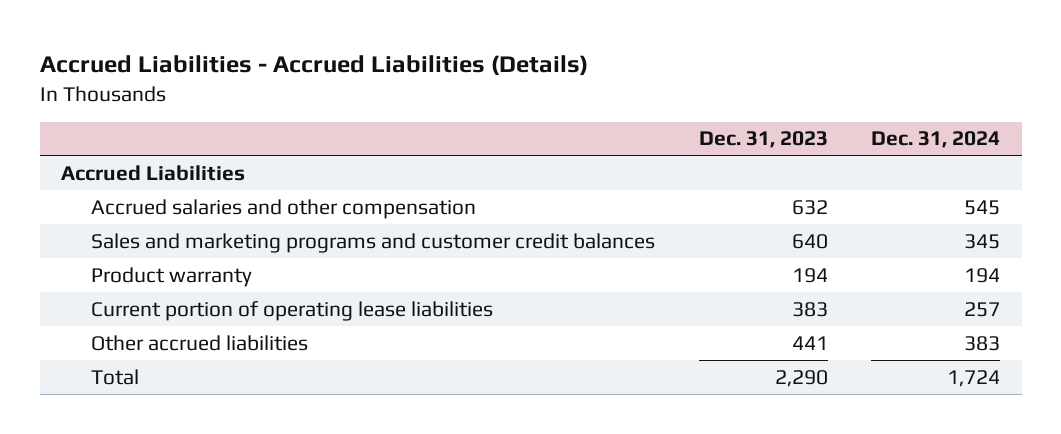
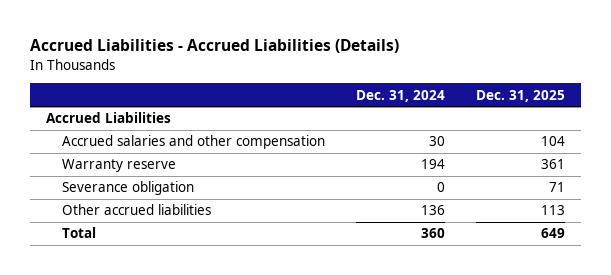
[698,131,828,149] Dec. 31, 2023 -> none
none -> [476,89,566,102] Dec. 31, 2025
[91,232,656,253] Sales and marketing programs and customer credit balances -> none
[91,300,494,321] Current portion of operating lease liabilities -> none
[964,199,1001,215] 545 -> [428,136,445,147] 30
[91,266,253,287] Product warranty -> [61,159,176,173] Warranty reserve
none -> [61,181,194,196] Severance obligation
[964,335,1001,351] 383 -> [420,205,445,216] 136
[947,369,1001,387] 1,724 -> [420,228,445,239] 360

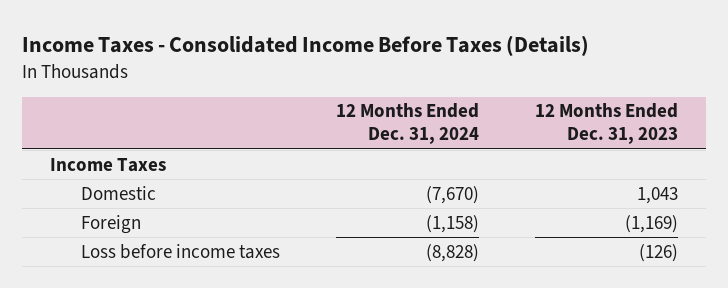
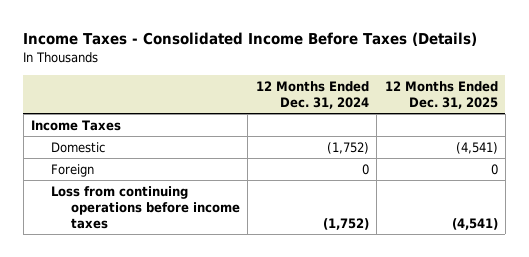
[534,103,678,145] 12 Months Ended Dec. 31, 2023 -> none
none -> [384,80,498,109] 12 Months Ended Dec. 31, 2025
[425,185,479,204] (7,670) -> [326,141,369,154] (1,752)
[425,214,479,233] (1,158) -> [361,163,369,175] 0
[80,243,280,259] Loss before income taxes -> [51,185,241,230] Loss from continuing operations before income taxes
[425,243,479,262] (8,828) -> [322,218,369,231] (1,752)

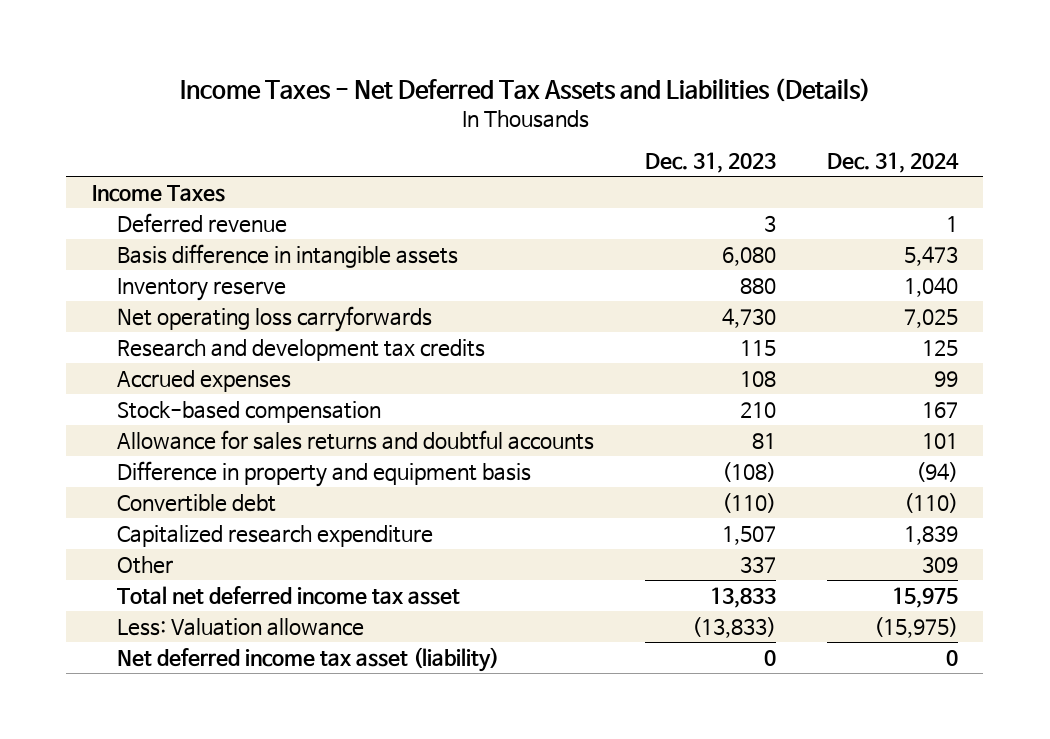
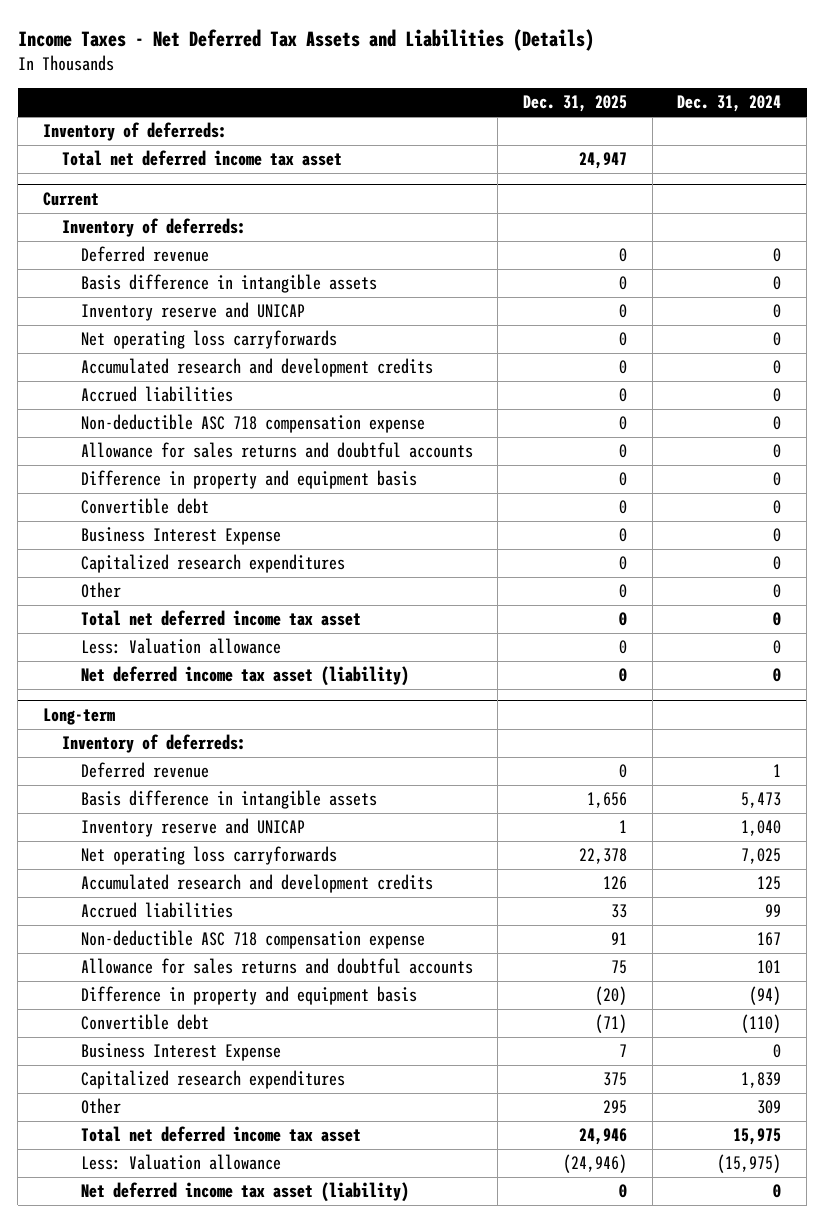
[644,152,776,174] Dec. 31, 2023 -> none
none -> [523,95,628,113] Dec. 31, 2025
[92,184,226,202] Income Taxes -> none
none -> [42,122,227,142] Inventory of deferreds:
none -> [61,150,342,167] Total net deferred income tax asset
none -> [42,191,99,206] Current
none -> [61,218,246,238] Inventory of deferreds:
none -> [80,246,209,263] Deferred revenue
none -> [80,274,377,294] Basis difference in intangible assets
none -> [80,302,305,322] Inventory reserve and UNICAP
none -> [80,330,337,350] Net operating loss carryforwards
none -> [80,358,433,378] Accumulated research and development credits
none -> [80,386,233,403] Accrued liabilities
none -> [80,414,425,434] Non-deductible ASC 718 compensation expense
none -> [80,442,473,459] Allowance for sales returns and doubtful accounts
none -> [80,470,417,490] Difference in property and equipment basis
none -> [80,498,209,515] Convertible debt
none -> [80,527,281,546] Business Interest Expense
none -> [80,554,345,574] Capitalized research expenditures
none -> [80,582,121,599] Other
none -> [80,610,361,627] Total net deferred income tax asset
none -> [80,638,281,655] Less: Valuation allowance
none -> [80,666,409,687] Net deferred income tax asset (liability)
none -> [42,707,115,725] Long-term
none -> [61,734,246,754] Inventory of deferreds:
[116,277,286,301] Inventory reserve -> [80,818,305,838] Inventory reserve and UNICAP
[116,338,485,361] Research and development tax credits -> [80,874,433,894] Accumulated research and development credits
[116,369,291,392] Accrued expenses -> [80,902,233,919] Accrued liabilities
[116,400,381,423] Stock-based compensation -> [80,930,425,950] Non-deductible ASC 718 compensation expense
none -> [80,1043,281,1062] Business Interest Expense
[116,524,433,547] Capitalized research expenditure -> [80,1070,345,1090] Capitalized research expenditures

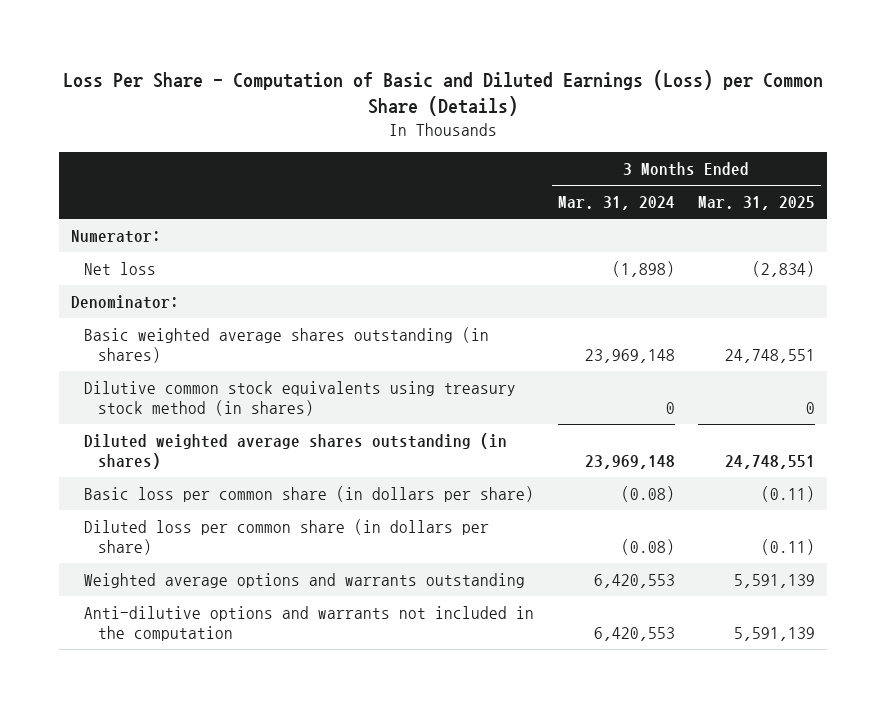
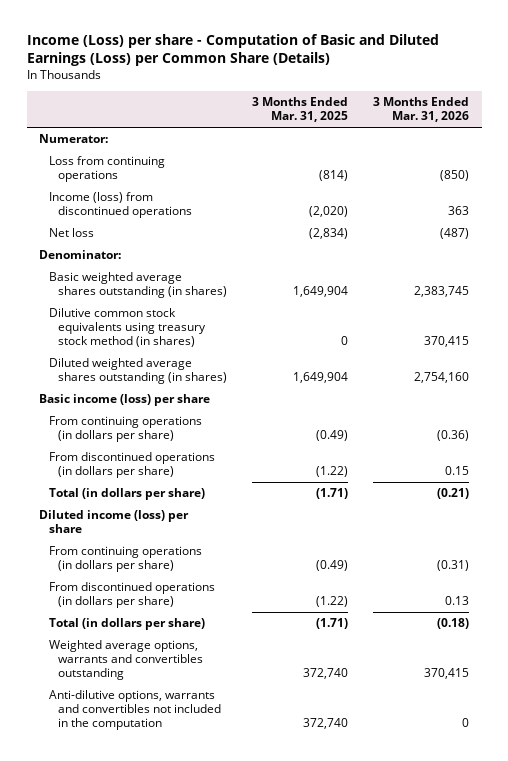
[62,69,823,117] Loss Per Share - Computation of Basic and Diluted Earnings (Loss) per Common Share (Details) -> [26,34,439,67] Income (Loss) per share - Computation of Basic and Diluted Earnings (Loss) per Common Share (Details)
[557,196,675,211] Mar. 31, 2024 -> none
none -> [373,97,470,123] 3 Months Ended Mar. 31, 2026
none -> [48,156,165,183] Loss from continuing operations
none -> [48,192,193,219] Income (loss) from discontinued operations
[724,348,815,363] 24,748,551 -> [293,286,349,298] 1,649,904
[724,454,815,469] 24,748,551 -> [293,372,349,384] 1,649,904
none -> [39,394,211,407] Basic income (loss) per share
none -> [48,416,202,443] From continuing operations (in dollars per share)
none -> [48,452,215,479] From discontinued operations (in dollars per share)
[84,485,535,502] Basic loss per common share (in dollars per share) -> [48,488,205,501] Total (in dollars per share)
[760,485,815,502] (0.11) -> [316,488,349,500] (1.71)
none -> [39,510,190,534] Diluted income (loss) per share
none -> [48,546,202,573] From continuing operations (in dollars per share)
none -> [48,582,215,609] From discontinued operations (in dollars per share)
[84,518,490,555] Diluted loss per common share (in dollars per share) -> [48,618,205,631] Total (in dollars per share)
[760,538,815,555] (0.11) -> [316,618,349,630] (1.71)
[84,572,526,588] Weighted average options and warrants outstanding -> [48,640,204,681] Weighted average options, warrants and convertibles outstanding
[733,573,815,588] 5,591,139 -> [303,668,349,680] 372,740
[84,605,535,641] Anti-dilutive options and warrants not included in the computation -> [48,690,222,731] Anti-dilutive options, warrants and convertibles not included in the computation
[733,626,815,641] 5,591,139 -> [303,718,349,730] 372,740

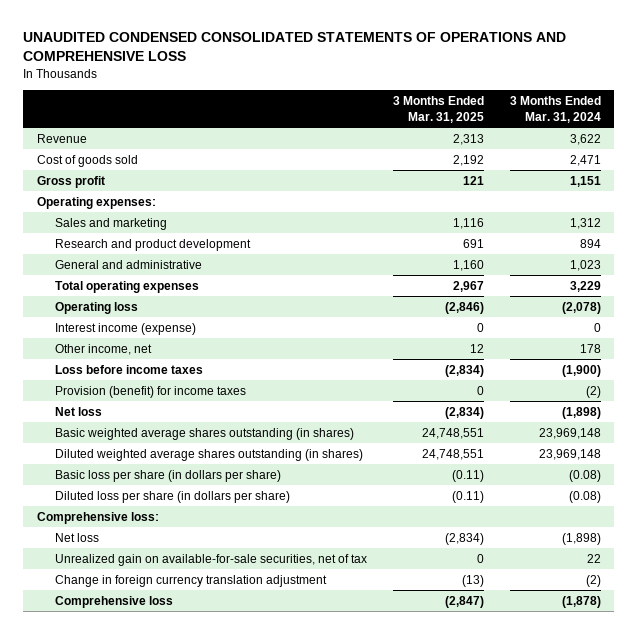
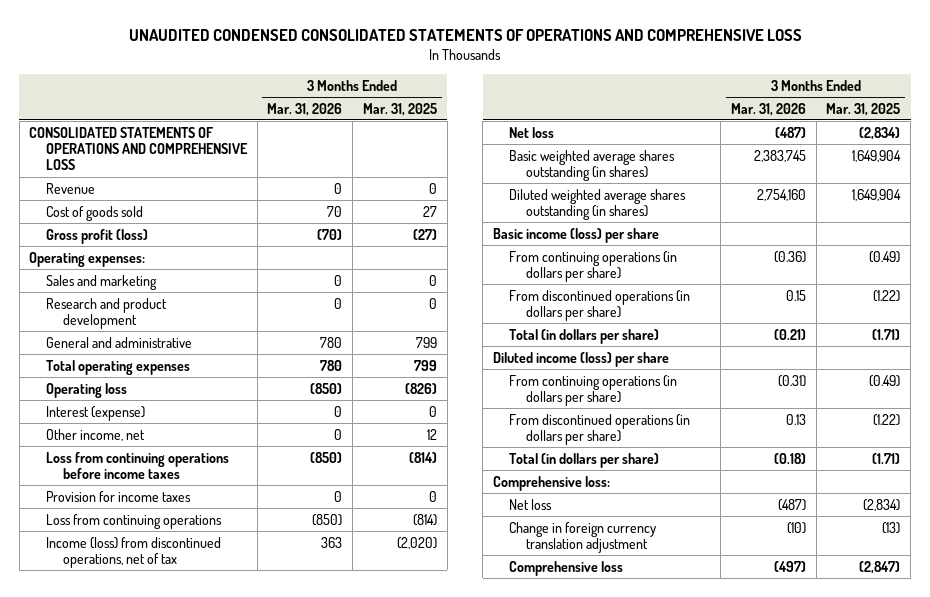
[510,95,602,123] 3 Months Ended Mar. 31, 2024 -> none
none -> [267,102,343,116] Mar. 31, 2026
none -> [29,126,248,171] CONSOLIDATED STATEMENTS OF OPERATIONS AND COMPREHENSIVE LOSS
[453,133,485,145] 2,313 -> [428,182,437,194] 0
[453,154,485,166] 2,192 -> [422,205,437,217] 27
[36,175,105,188] Gross profit -> [45,228,148,244] Gross profit (loss)
[463,175,485,185] 121 -> [412,228,437,240] (27)
[453,217,485,229] 1,116 -> [428,274,437,286] 0
[463,238,485,248] 691 -> [428,297,437,309] 0
[453,259,485,271] 1,160 -> [415,336,437,348] 799
[453,280,485,292] 2,967 -> [413,359,437,371] 799
[445,301,485,314] (2,846) -> [404,382,437,394] (826)
[54,322,196,335] Interest income (expense) -> [45,405,145,421] Interest (expense)
[54,364,203,374] Loss before income taxes -> [45,451,229,479] Loss from continuing operations before income taxes
[445,364,485,377] (2,834) -> [408,451,437,463] (814)
[54,385,246,398] Provision (benefit) for income taxes -> [45,490,191,502] Provision for income taxes
none -> [45,513,222,529] Loss from continuing operations
none -> [45,536,221,568] Income (loss) from discontinued operations, net of tax
[422,427,485,439] 24,748,551 -> [852,149,902,162] 1,649,904
[422,448,485,460] 24,748,551 -> [852,188,902,201] 1,649,904
none -> [492,227,659,243] Basic income (loss) per share
none -> [509,250,678,282] From continuing operations (in dollars per share)
none -> [509,289,691,321] From discontinued operations (in dollars per share)
[54,469,281,482] Basic loss per share (in dollars per share) -> [509,328,660,344] Total (in dollars per share)
[452,469,485,482] (0.11) -> [872,328,901,340] (1.71)
none -> [492,351,669,367] Diluted income (loss) per share
none -> [509,374,678,406] From continuing operations (in dollars per share)
none -> [509,413,691,445] From discontinued operations (in dollars per share)
[54,490,290,503] Diluted loss per share (in dollars per share) -> [509,452,660,468] Total (in dollars per share)
[452,490,485,503] (0.11) -> [872,452,901,464] (1.71)
[54,553,367,566] Unrealized gain on available-for-sale securities, net of tax -> none

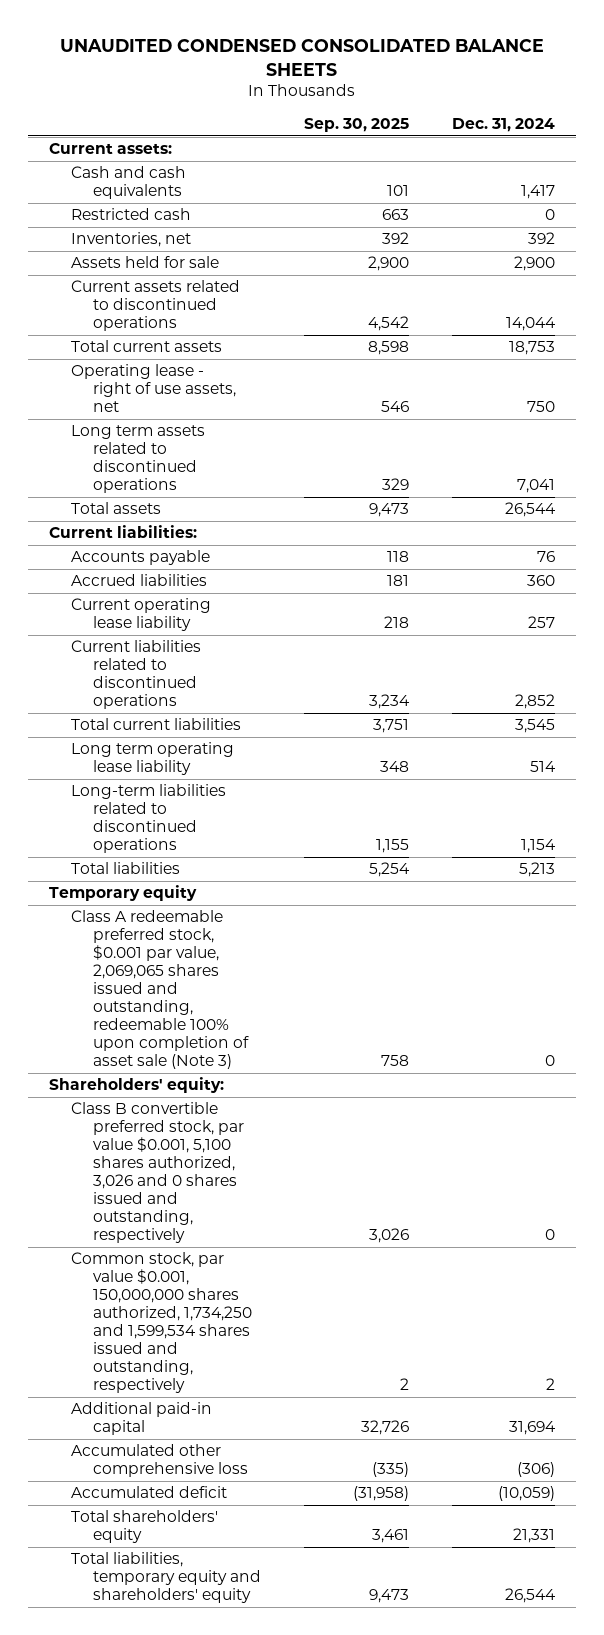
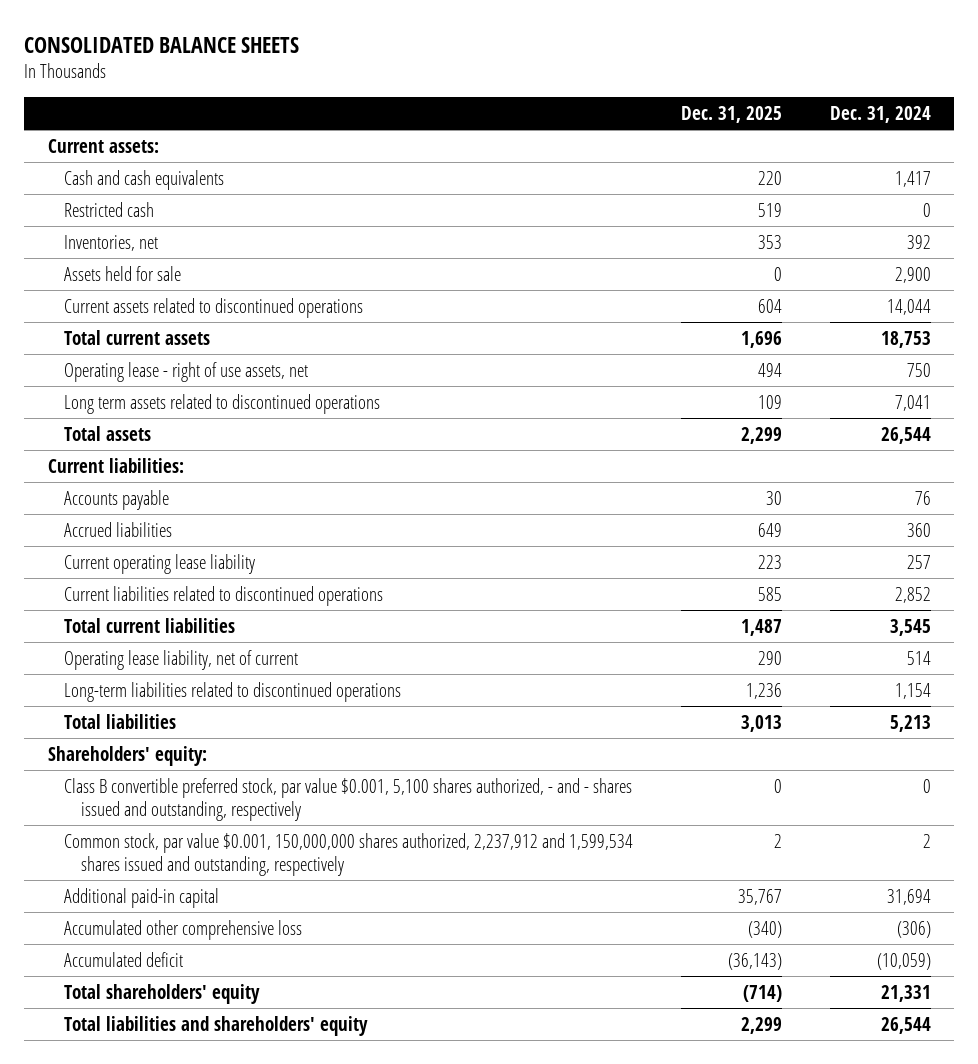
[60,38,545,76] UNAUDITED CONDENSED CONSOLIDATED BALANCE SHEETS -> [23,36,299,53] CONSOLIDATED BALANCE SHEETS
[303,118,409,133] Sep. 30, 2025 -> none
none -> [681,105,783,123] Dec. 31, 2025
[71,742,235,776] Long term operating lease liability -> [64,649,299,670] Operating lease liability, net of current
[49,885,198,902] Temporary equity -> none
[71,910,249,1069] Class A redeemable preferred stock, $0.001 par value, 2,069,065 shares issued and outstanding, redeemable 100% upon completion of asset sale (Note 3) -> none
[71,1102,244,1243] Class B convertible preferred stock, par value $0.001, 5,100 shares authorized, 3,026 and 0 shares issued and outstanding, respectively -> [64,777,633,821] Class B convertible preferred stock, par value $0.001, 5,100 shares authorized, - and - shares issued and outstanding, respectively
[71,1252,252,1393] Common stock, par value $0.001, 150,000,000 shares authorized, 1,734,250 and 1,599,534 shares issued and outstanding, respectively -> [64,832,634,876] Common stock, par value $0.001, 150,000,000 shares authorized, 2,237,912 and 1,599,534 shares issued and outstanding, respectively
[71,1552,261,1604] Total liabilities, temporary equity and shareholders' equity -> [64,1015,369,1036] Total liabilities and shareholders' equity

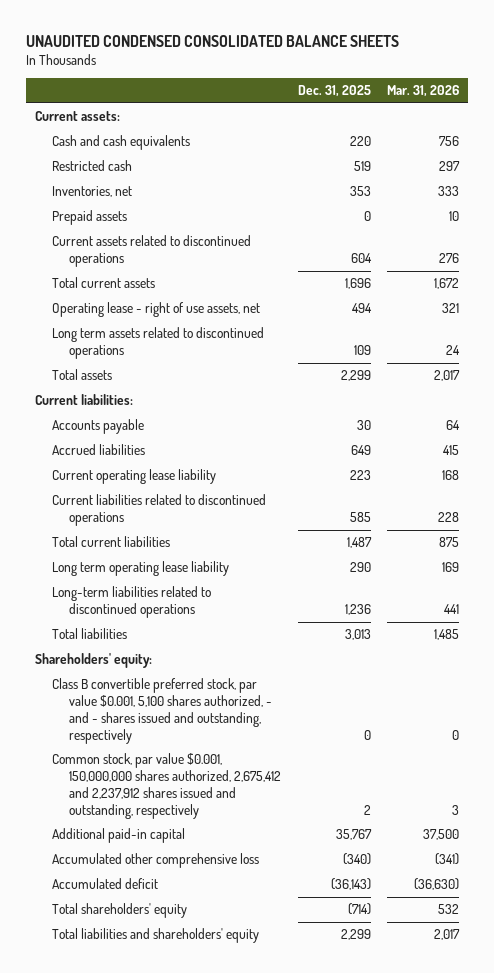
[23,36,299,53] CONSOLIDATED BALANCE SHEETS -> [26,35,400,48] UNAUDITED CONDENSED CONSOLIDATED BALANCE SHEETS
[829,105,931,123] Dec. 31, 2024 -> none
none -> [387,85,460,98] Mar. 31, 2026
[64,265,182,281] Assets held for sale -> none
none -> [52,210,128,226] Prepaid assets
[64,649,299,670] Operating lease liability, net of current -> [52,561,230,577] Long term operating lease liability
[64,832,634,876] Common stock, par value $0.001, 150,000,000 shares authorized, 2,237,912 and 1,599,534 shares issued and outstanding, respectively -> [52,753,282,819] Common stock, par value $0.001, 150,000,000 shares authorized, 2,675,412 and 2,237,912 shares issued and outstanding, respectively

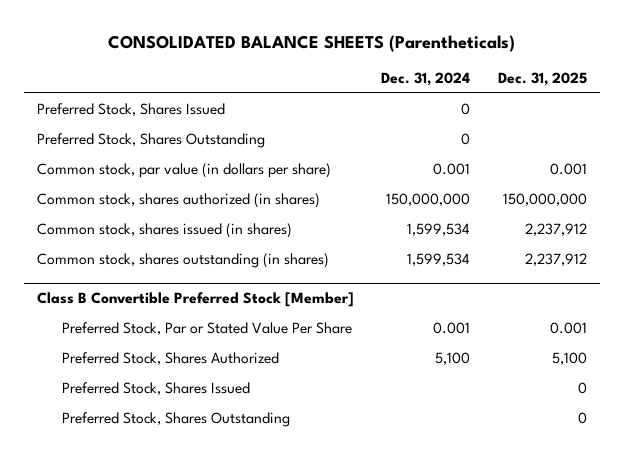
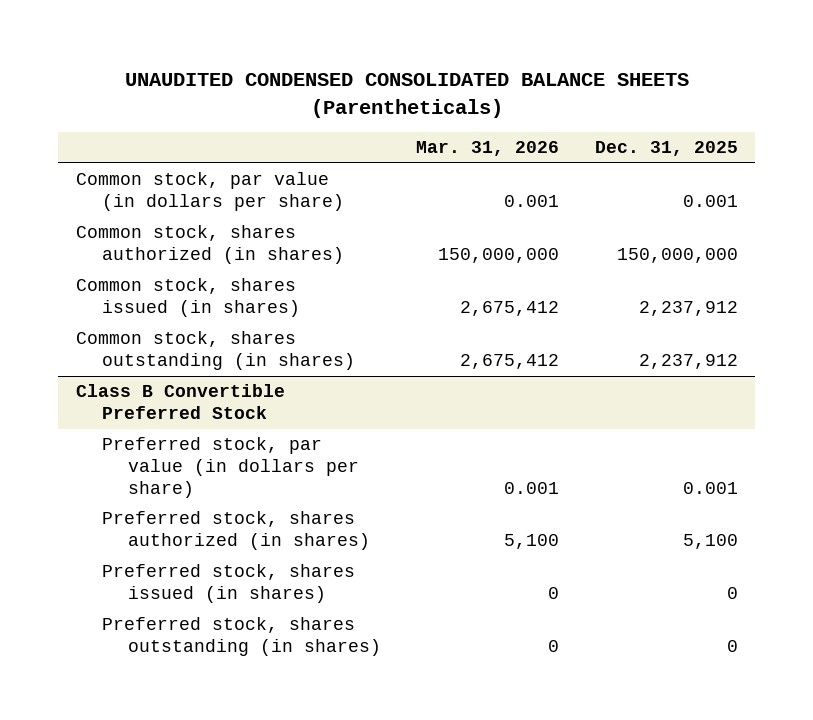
[107,34,515,52] CONSOLIDATED BALANCE SHEETS (Parentheticals) -> [124,72,689,118] UNAUDITED CONDENSED CONSOLIDATED BALANCE SHEETS (Parentheticals)
[381,72,471,87] Dec. 31, 2024 -> none
none -> [416,141,560,157] Mar. 31, 2026
[37,102,226,116] Preferred Stock, Shares Issued -> none
[37,132,266,148] Preferred Stock, Shares Outstanding -> none
[37,292,355,308] Class B Convertible Preferred Stock [Member] -> [75,384,285,420] Class B Convertible Preferred Stock
[61,321,352,335] Preferred Stock, Par or Stated Value Per Share -> [101,437,360,498] Preferred stock, par value (in dollars per share)
[61,351,279,365] Preferred Stock, Shares Authorized -> [101,511,371,551] Preferred stock, shares authorized (in shares)
[61,381,250,395] Preferred Stock, Shares Issued -> [101,564,355,604] Preferred stock, shares issued (in shares)
[61,411,290,427] Preferred Stock, Shares Outstanding -> [101,617,382,657] Preferred stock, shares outstanding (in shares)

